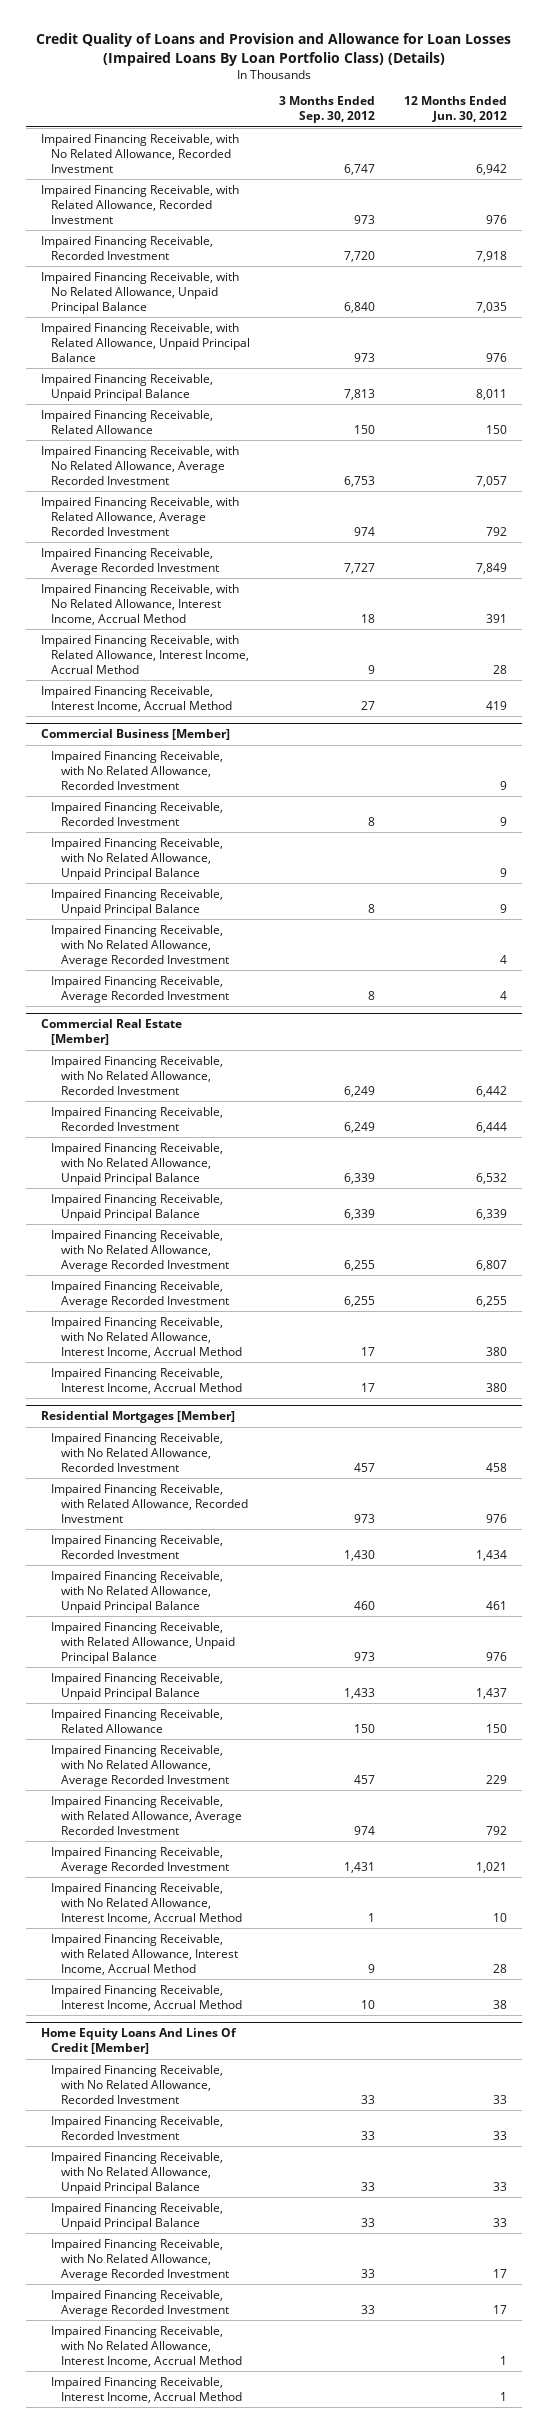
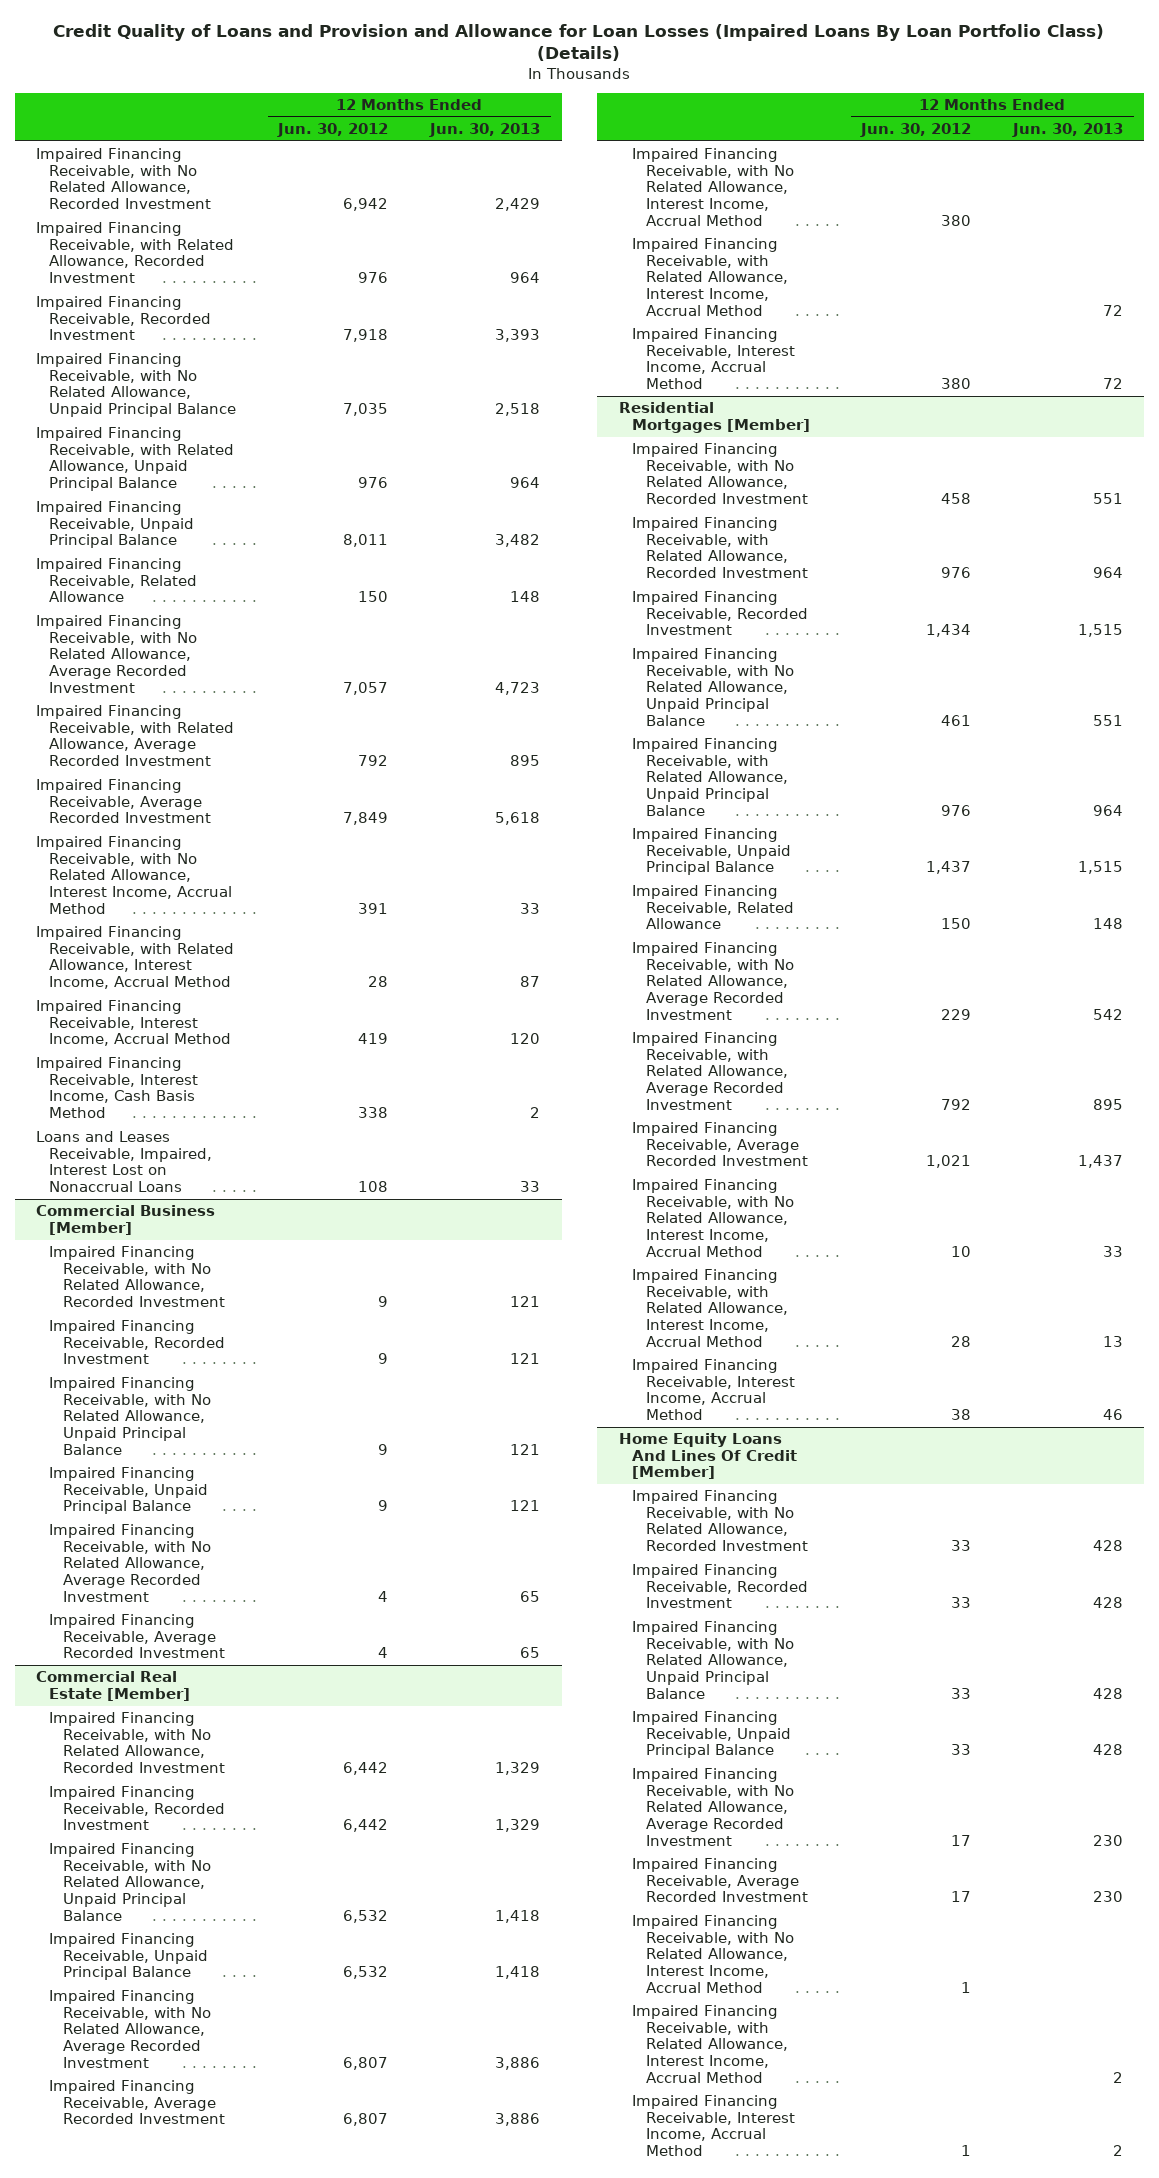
[279,96,376,124] 3 Months Ended Sep. 30, 2012 -> none
none -> [429,123,541,138] Jun. 30, 2013
none -> [35,1057,199,1119] Impaired Financing Receivable, Interest Income, Cash Basis Method
none -> [35,1131,213,1193] Loans and Leases Receivable, Impaired, Interest Lost on Nonaccrual Loans
[476,1121,508,1133] 6,444 -> [343,1819,389,1833] 6,442
[476,1208,508,1220] 6,339 -> [343,1966,389,1980] 6,532
[476,1295,508,1307] 6,255 -> [343,2113,389,2127] 6,807
none -> [632,238,788,316] Impaired Financing Receivable, with Related Allowance, Interest Income, Accrual Method
none -> [632,2005,788,2083] Impaired Financing Receivable, with Related Allowance, Interest Income, Accrual Method

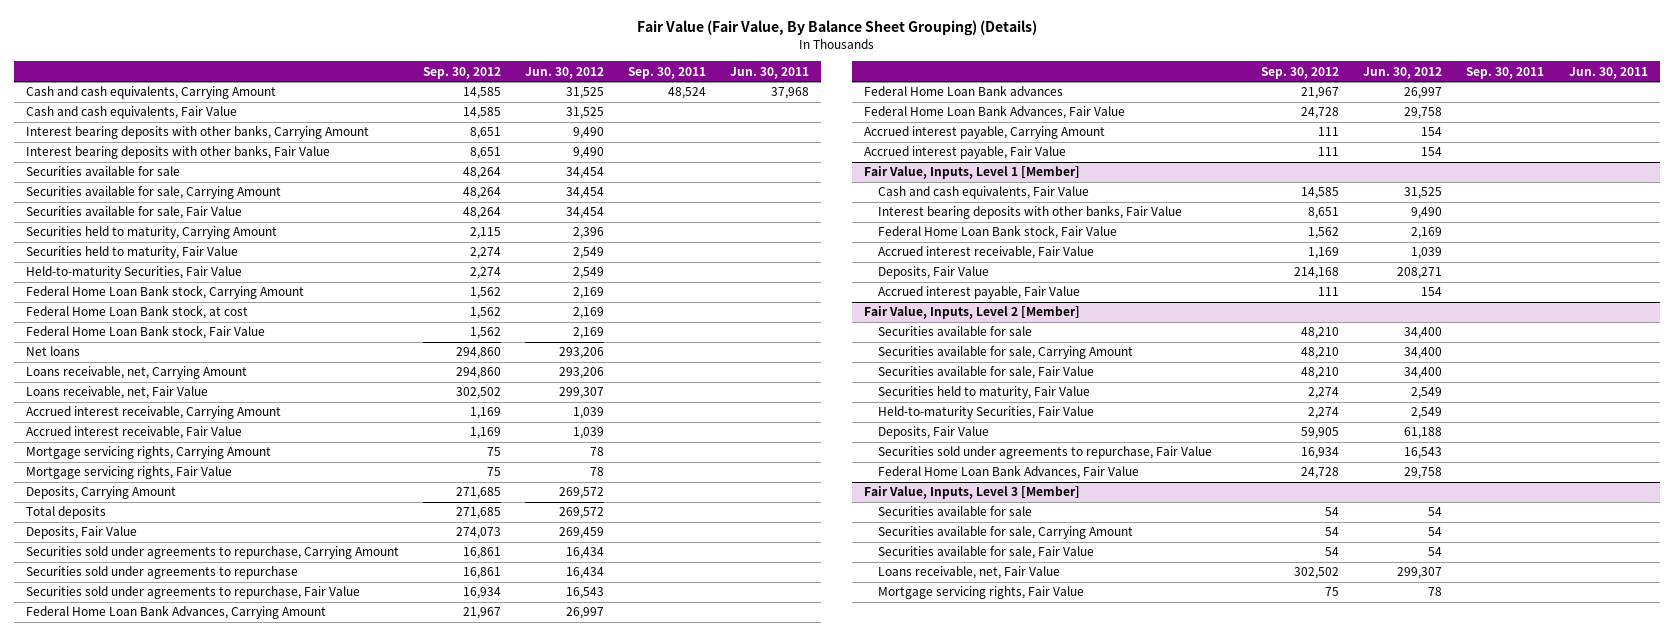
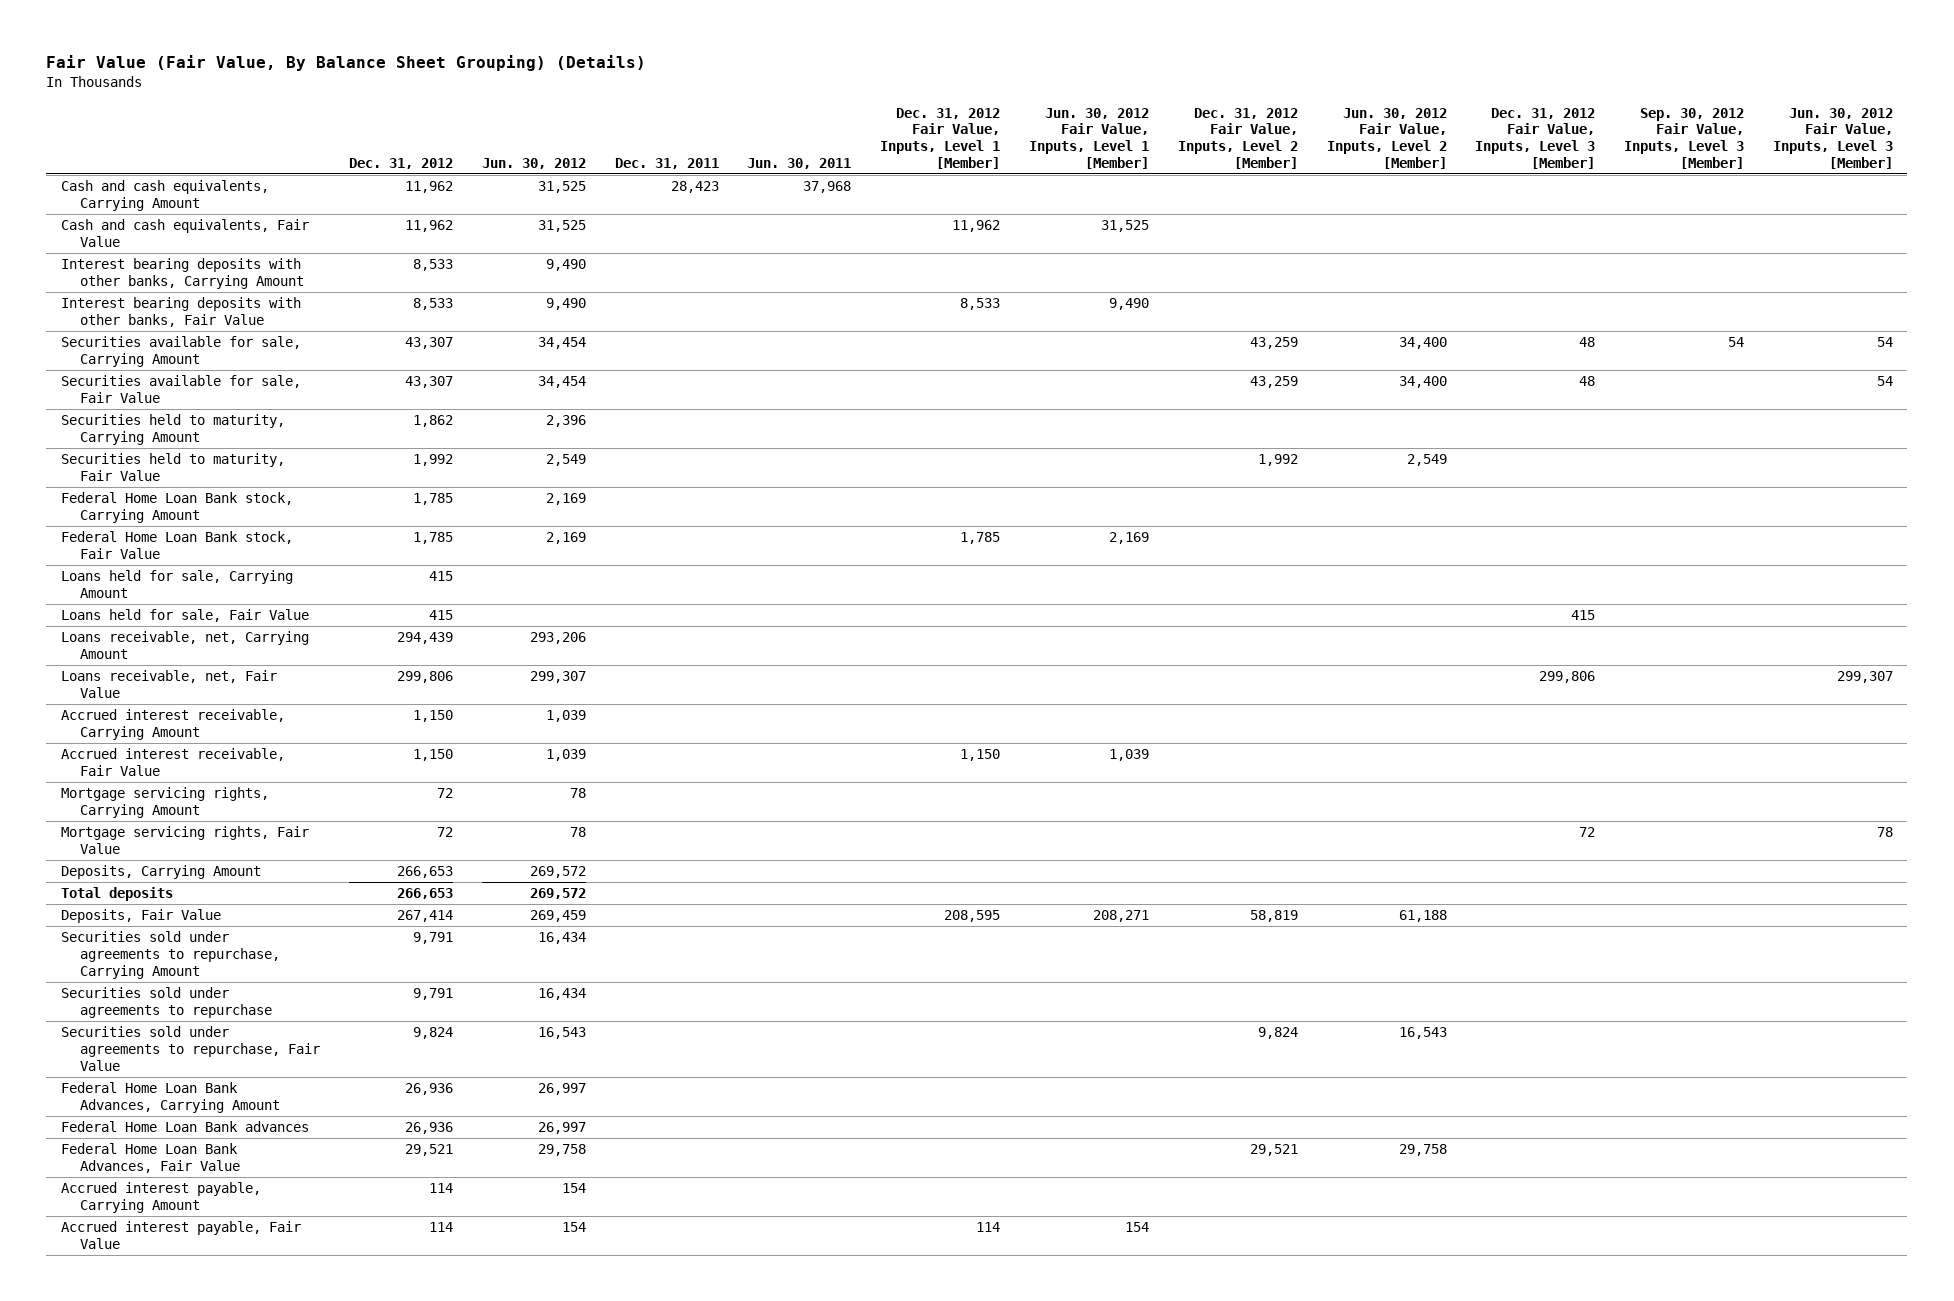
[422,66,501,79] Sep. 30, 2012 -> none
[628,66,707,79] Sep. 30, 2011 -> none
none -> [349,157,454,169] Dec. 31, 2012
none -> [614,157,719,169] Dec. 31, 2011
none -> [880,107,1001,169] Dec. 31, 2012 Fair Value, Inputs, Level 1 [Member]
none -> [1029,107,1150,169] Jun. 30, 2012 Fair Value, Inputs, Level 1 [Member]
none -> [1177,107,1298,169] Dec. 31, 2012 Fair Value, Inputs, Level 2 [Member]
none -> [1326,107,1447,169] Jun. 30, 2012 Fair Value, Inputs, Level 2 [Member]
none -> [1475,107,1596,169] Dec. 31, 2012 Fair Value, Inputs, Level 3 [Member]
none -> [1624,107,1745,169] Sep. 30, 2012 Fair Value, Inputs, Level 3 [Member]
none -> [1773,107,1894,169] Jun. 30, 2012 Fair Value, Inputs, Level 3 [Member]
[25,166,180,177] Securities available for sale -> none
[25,266,242,280] Held-to-maturity Securities, Fair Value -> none
[25,305,248,320] Federal Home Loan Bank stock, at cost -> none
[25,346,80,357] Net loans -> none
none -> [60,570,293,599] Loans held for sale, Carrying Amount
none -> [60,609,309,623] Loans held for sale, Fair Value
[863,166,1080,180] Fair Value, Inputs, Level 1 [Member] -> none
[878,186,1090,200] Cash and cash equivalents, Fair Value -> none
[878,205,1183,220] Interest bearing deposits with other banks, Fair Value -> none
[878,225,1118,240] Federal Home Loan Bank stock, Fair Value -> none
[878,246,1095,260] Accrued interest receivable, Fair Value -> none
[878,266,990,280] Deposits, Fair Value -> none
[878,286,1081,300] Accrued interest payable, Fair Value -> none
[863,306,1080,320] Fair Value, Inputs, Level 2 [Member] -> none
[878,326,1033,337] Securities available for sale -> none
[878,346,1134,360] Securities available for sale, Carrying Amount -> none
[878,366,1095,380] Securities available for sale, Fair Value -> none
[878,386,1091,400] Securities held to maturity, Fair Value -> none
[878,406,1095,420] Held-to-maturity Securities, Fair Value -> none
[878,426,990,440] Deposits, Fair Value -> none
[878,446,1213,460] Securities sold under agreements to repurchase, Fair Value -> none
[878,465,1140,480] Federal Home Loan Bank Advances, Fair Value -> none
[863,486,1080,500] Fair Value, Inputs, Level 3 [Member] -> none
[878,506,1033,517] Securities available for sale -> none
[878,526,1134,540] Securities available for sale, Carrying Amount -> none
[878,546,1095,560] Securities available for sale, Fair Value -> none
[878,566,1061,580] Loans receivable, net, Fair Value -> none
[878,586,1085,600] Mortgage servicing rights, Fair Value -> none

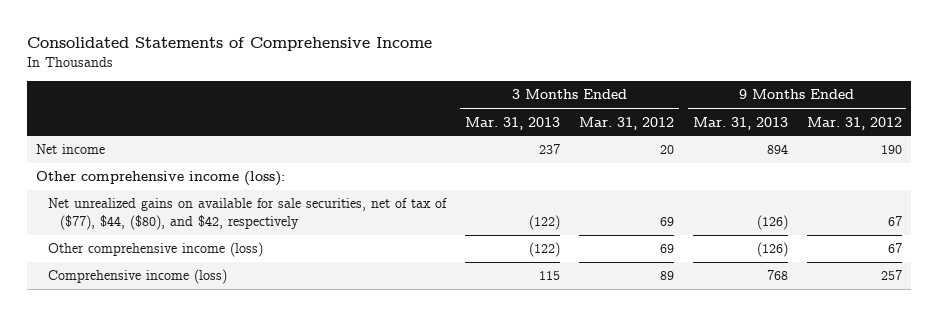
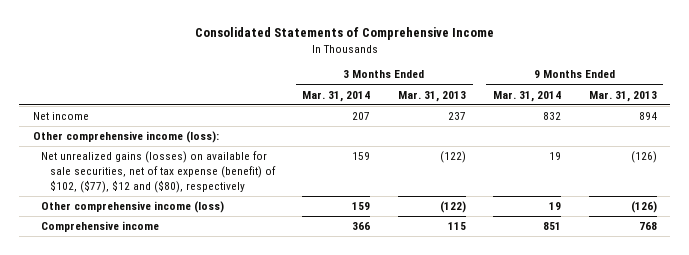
[578,116,674,130] Mar. 31, 2012 -> none
[806,116,902,130] Mar. 31, 2012 -> none
none -> [302,90,371,102] Mar. 31, 2014
none -> [493,90,562,102] Mar. 31, 2014
[48,198,448,231] Net unrealized gains on available for sale securities, net of tax of ($77), $44, ($80), and $42, respectively -> [41,151,277,193] Net unrealized gains (losses) on available for sale securities, net of tax expense (benefit) of $102, ($77), $12 and ($80), respectively
[48,269,228,285] Comprehensive income (loss) -> [41,221,160,233] Comprehensive income

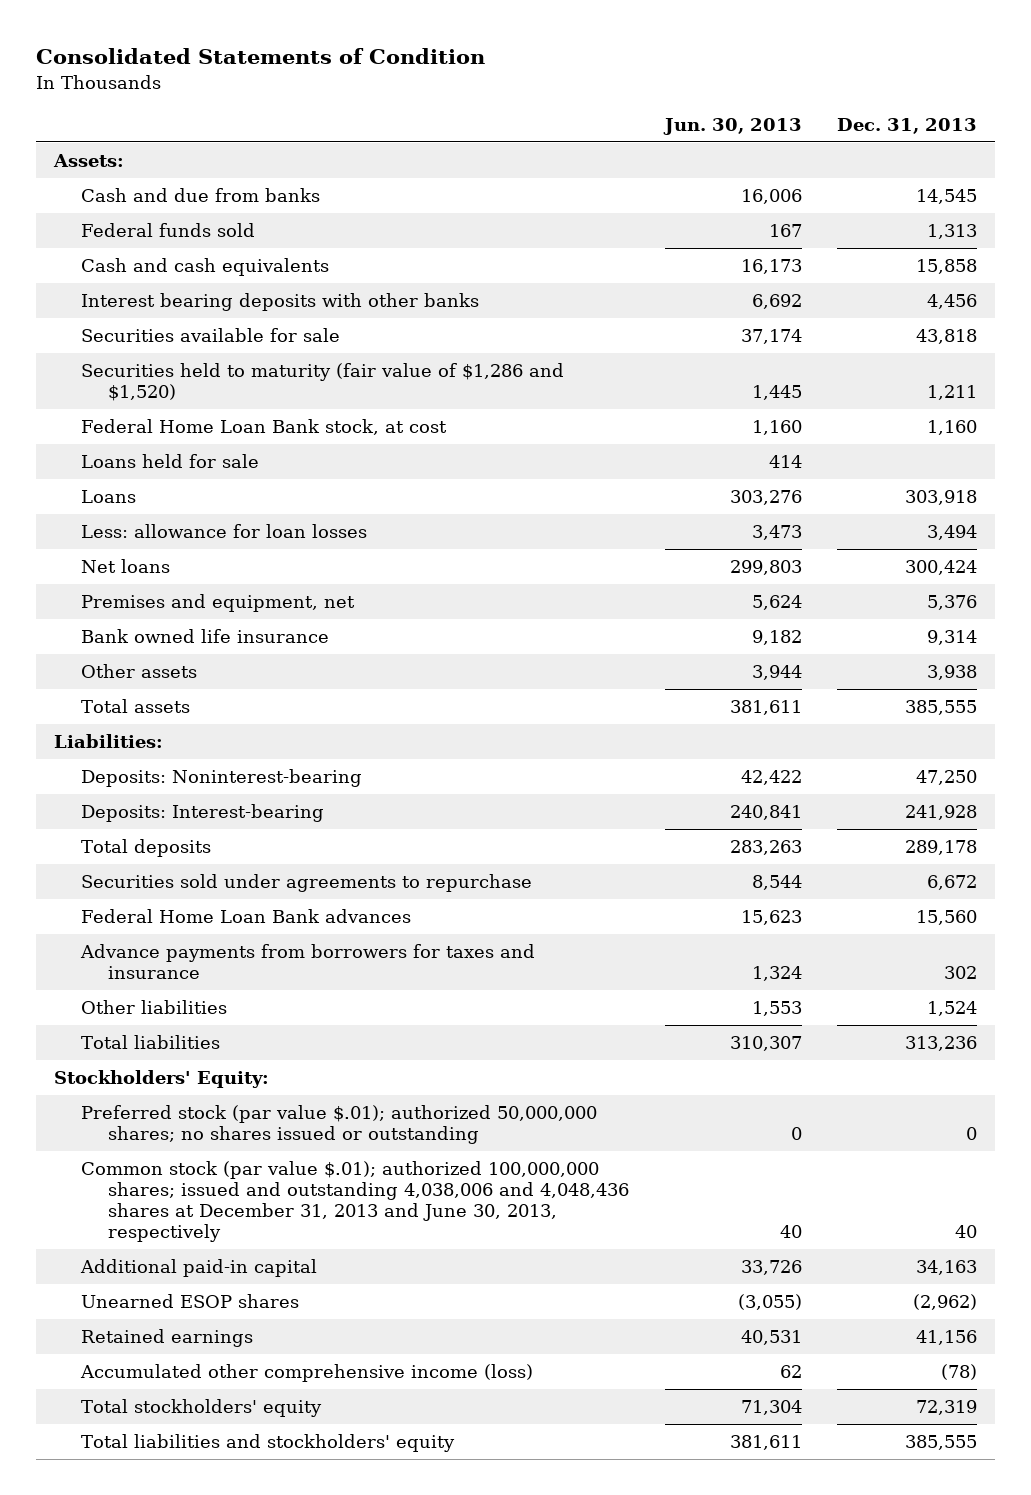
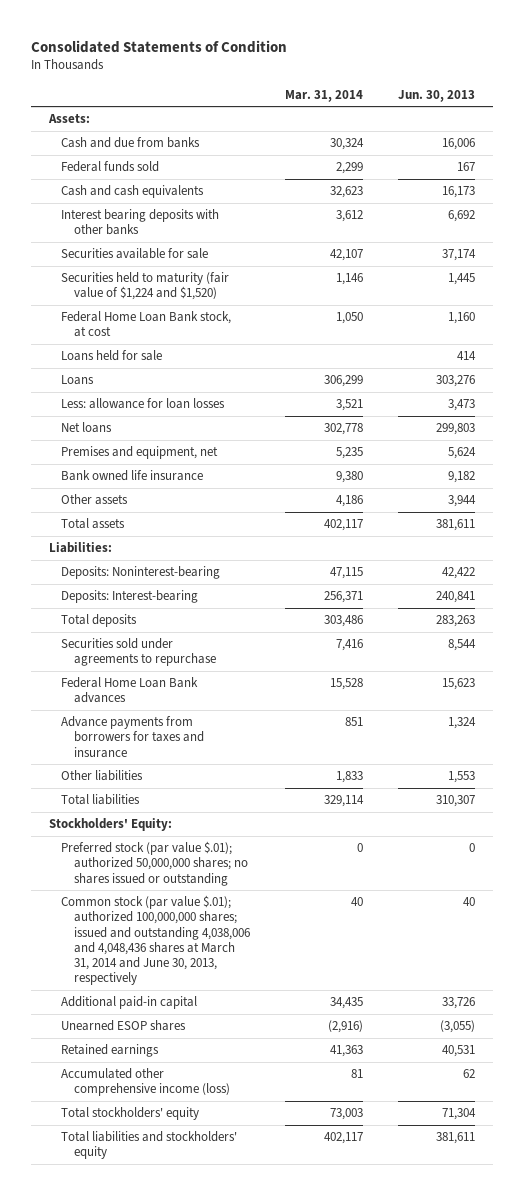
[837,118,978,135] Dec. 31, 2013 -> none
none -> [284,89,363,102] Mar. 31, 2014
[80,362,564,402] Securities held to maturity (fair value of $1,286 and $1,520) -> [61,272,230,301] Securities held to maturity (fair value of $1,224 and $1,520)
[80,1160,630,1243] Common stock (par value $.01); authorized 100,000,000 shares; issued and outstanding 4,038,006 and 4,048,436 shares at December 31, 2013 and June 30, 2013, respectively -> [61,895,250,985] Common stock (par value $.01); authorized 100,000,000 shares; issued and outstanding 4,038,006 and 4,048,436 shares at March 31, 2014 and June 30, 2013, respectively

